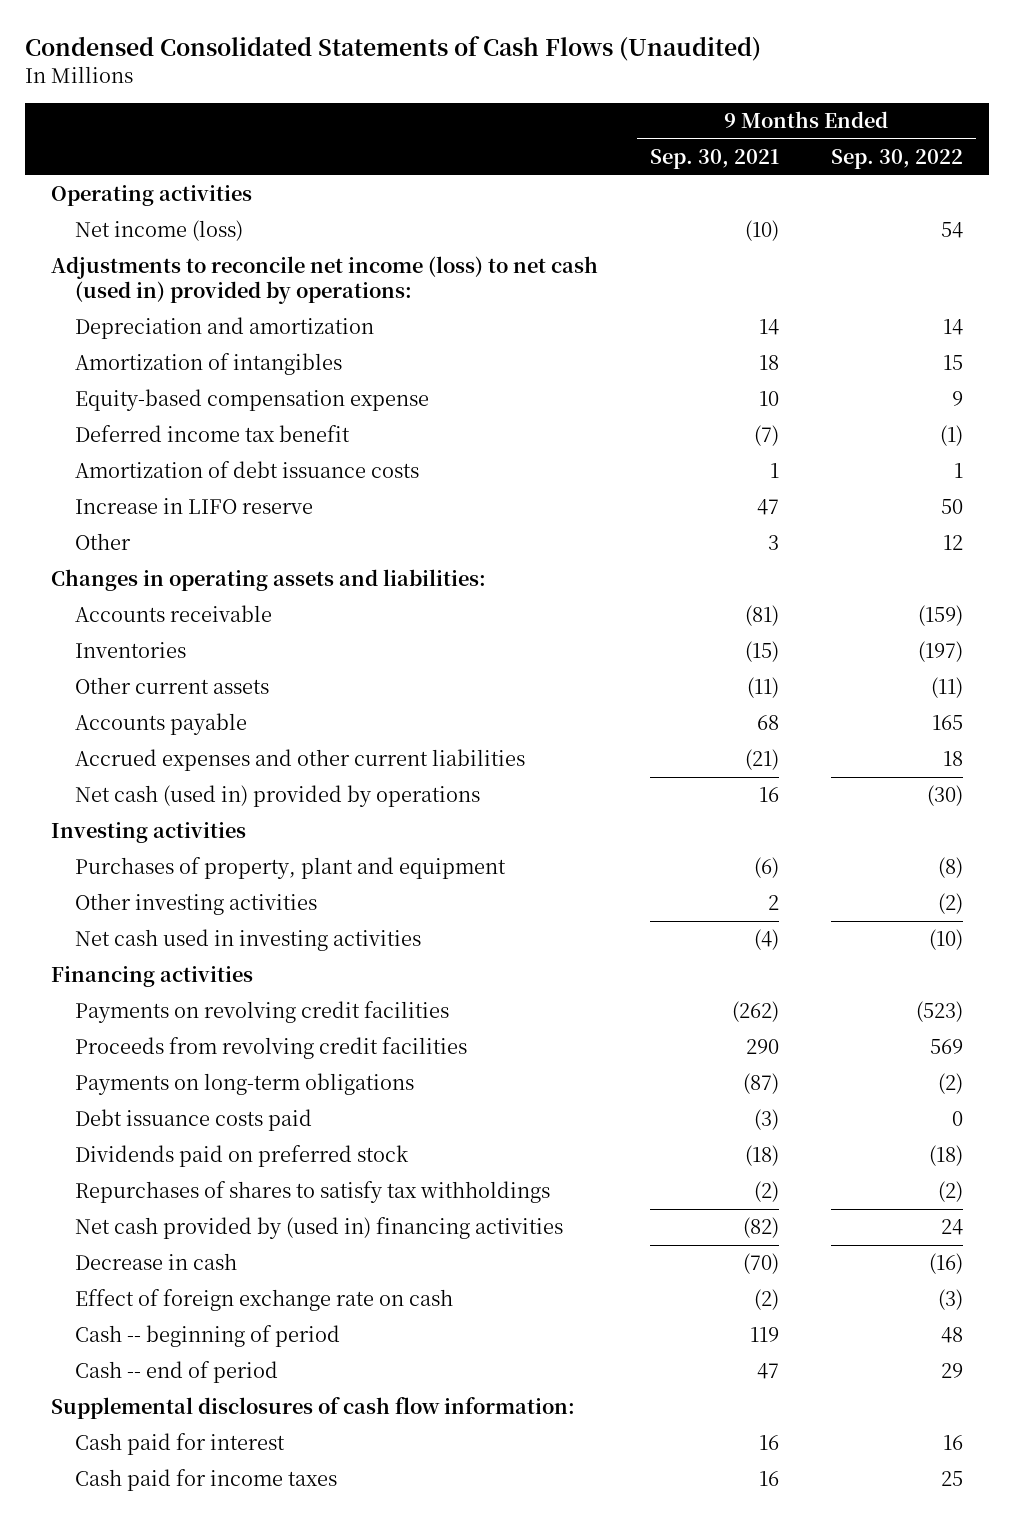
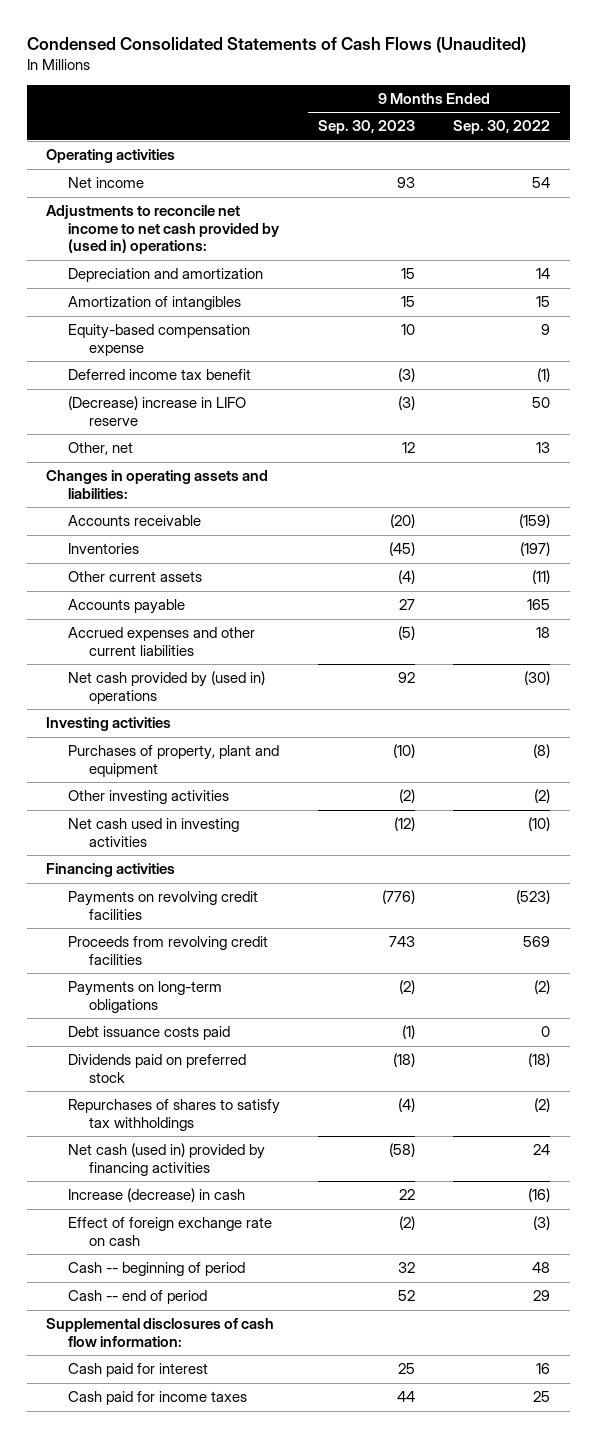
[649,148,779,169] Sep. 30, 2021 -> none
none -> [318,120,416,135] Sep. 30, 2023
[75,220,244,242] Net income (loss) -> [67,177,144,189] Net income
[51,256,599,304] Adjustments to reconcile net income (loss) to net cash (used in) provided by operations: -> [45,205,279,255] Adjustments to reconcile net income to net cash provided by (used in) operations:
[75,461,420,479] Amortization of debt issuance costs -> none
[75,498,314,515] Increase in LIFO reserve -> [67,396,246,426] (Decrease) increase in LIFO reserve
[75,533,132,551] Other -> [67,442,133,456] Other, net
[942,535,963,551] 12 -> [536,442,551,454] 13
[75,785,481,808] Net cash (used in) provided by operations -> [67,671,265,704] Net cash provided by (used in) operations
[75,1217,564,1240] Net cash provided by (used in) financing activities -> [67,1143,265,1176] Net cash (used in) provided by financing activities
[75,1253,238,1271] Decrease in cash -> [67,1188,245,1203] Increase (decrease) in cash

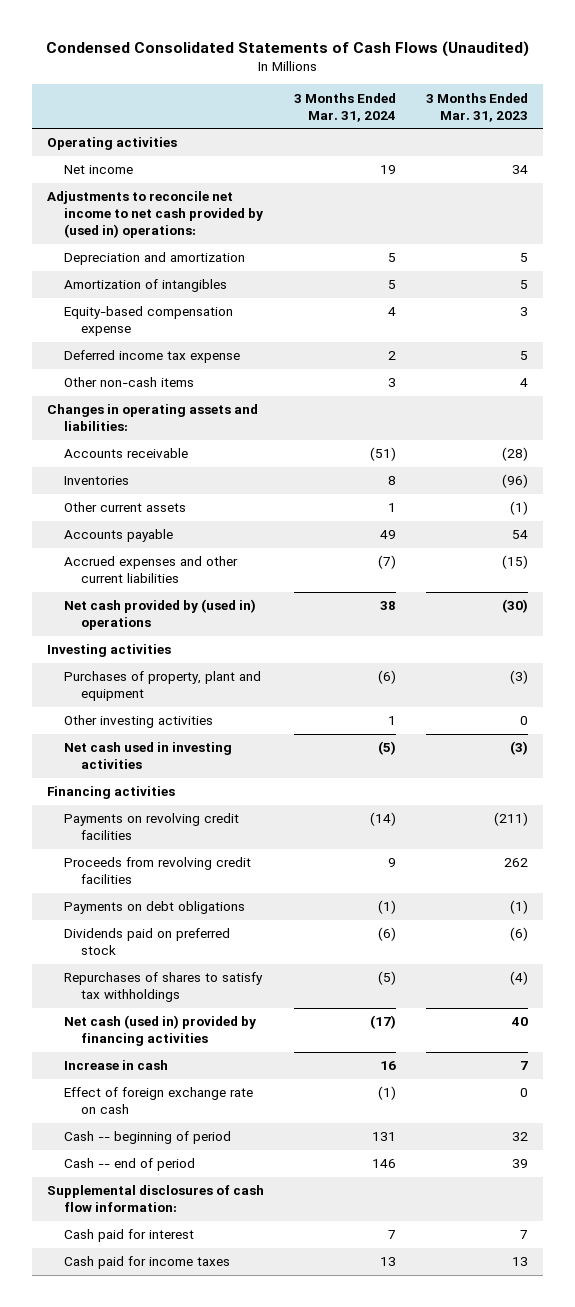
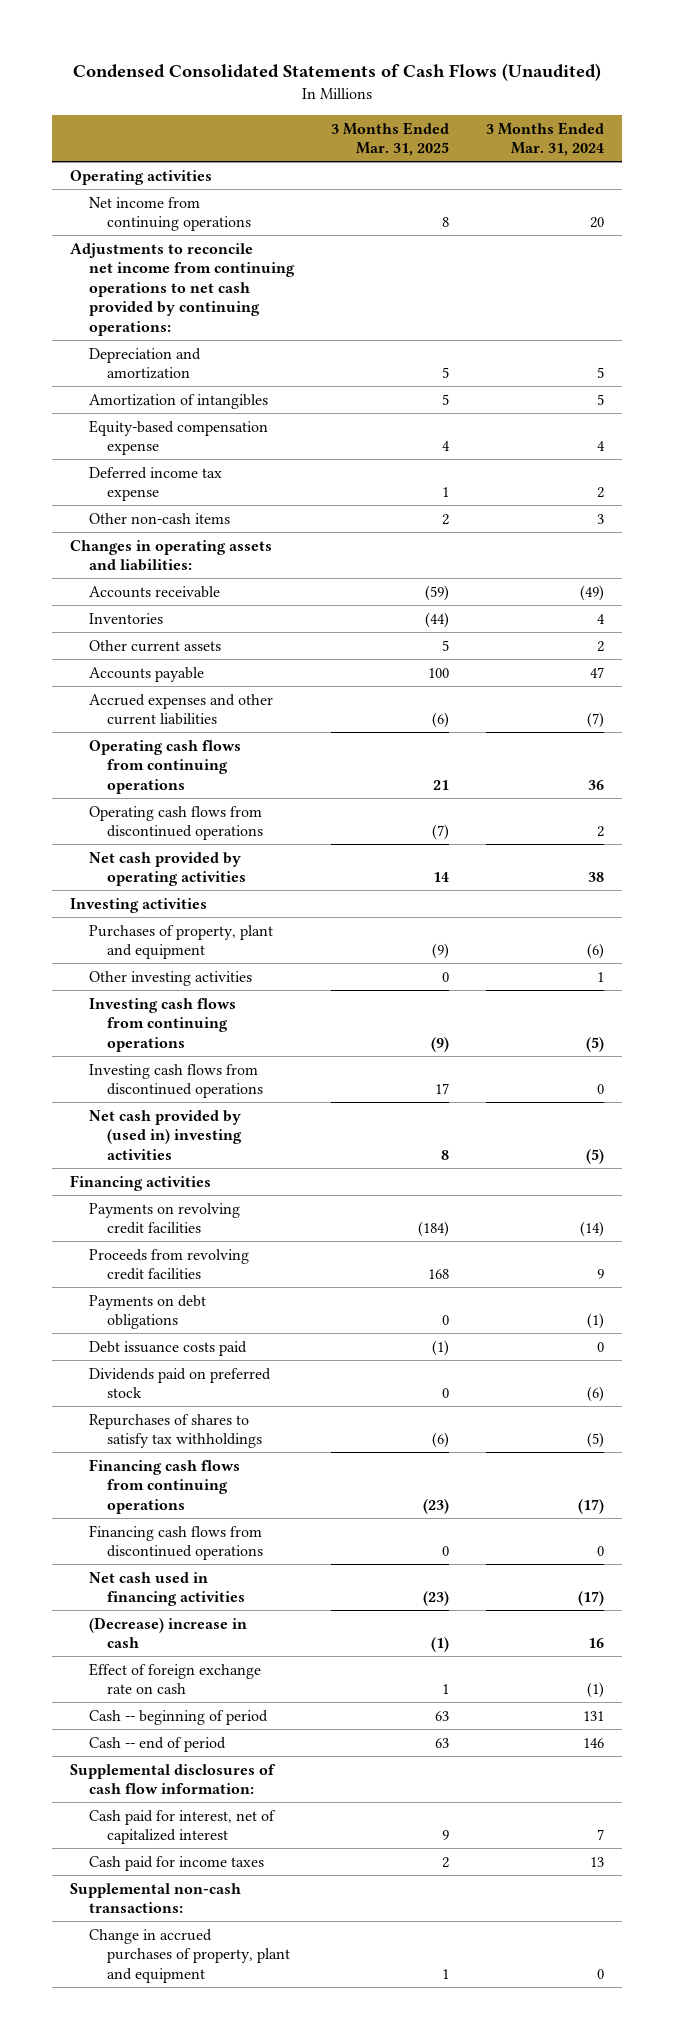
[425,92,528,122] 3 Months Ended Mar. 31, 2023 -> none
none -> [330,121,449,157] 3 Months Ended Mar. 31, 2025
[64,165,134,175] Net income -> none
none -> [88,196,252,232] Net income from continuing operations
[47,191,264,238] Adjustments to reconcile net income to net cash provided by (used in) operations: -> [70,242,295,336] Adjustments to reconcile net income from continuing operations to net cash provided by continuing operations:
[370,447,397,462] (51) -> [579,584,604,601] (49)
[388,476,397,486] 8 -> [596,613,605,624] 4
[388,503,397,513] 1 -> [596,640,604,652] 2
[380,530,397,540] 49 -> [589,666,604,678] 47
none -> [88,739,241,794] Operating cash flows from continuing operations
none -> [88,805,264,841] Operating cash flows from discontinued operations
[64,599,257,631] Net cash provided by (used in) operations -> [88,851,247,887] Net cash provided by operating activities
none -> [88,997,236,1052] Investing cash flows from continuing operations
none -> [88,1063,264,1099] Investing cash flows from discontinued operations
[64,742,233,770] Net cash used in investing activities -> [88,1109,243,1160] Net cash provided by (used in) investing activities
none -> [88,1340,247,1356] Debt issuance costs paid
none -> [88,1458,240,1514] Financing cash flows from continuing operations
none -> [88,1524,264,1561] Financing cash flows from discontinued operations
[64,1015,257,1047] Net cash (used in) provided by financing activities -> [88,1571,246,1607] Net cash used in financing activities
[64,1060,169,1071] Increase in cash -> [88,1616,247,1649] (Decrease) increase in cash
[64,1229,195,1243] Cash paid for interest -> [88,1809,276,1845] Cash paid for interest, net of capitalized interest
none -> [70,1882,242,1914] Supplemental non-cash transactions:
none -> [88,1928,291,1983] Change in accrued purchases of property, plant and equipment

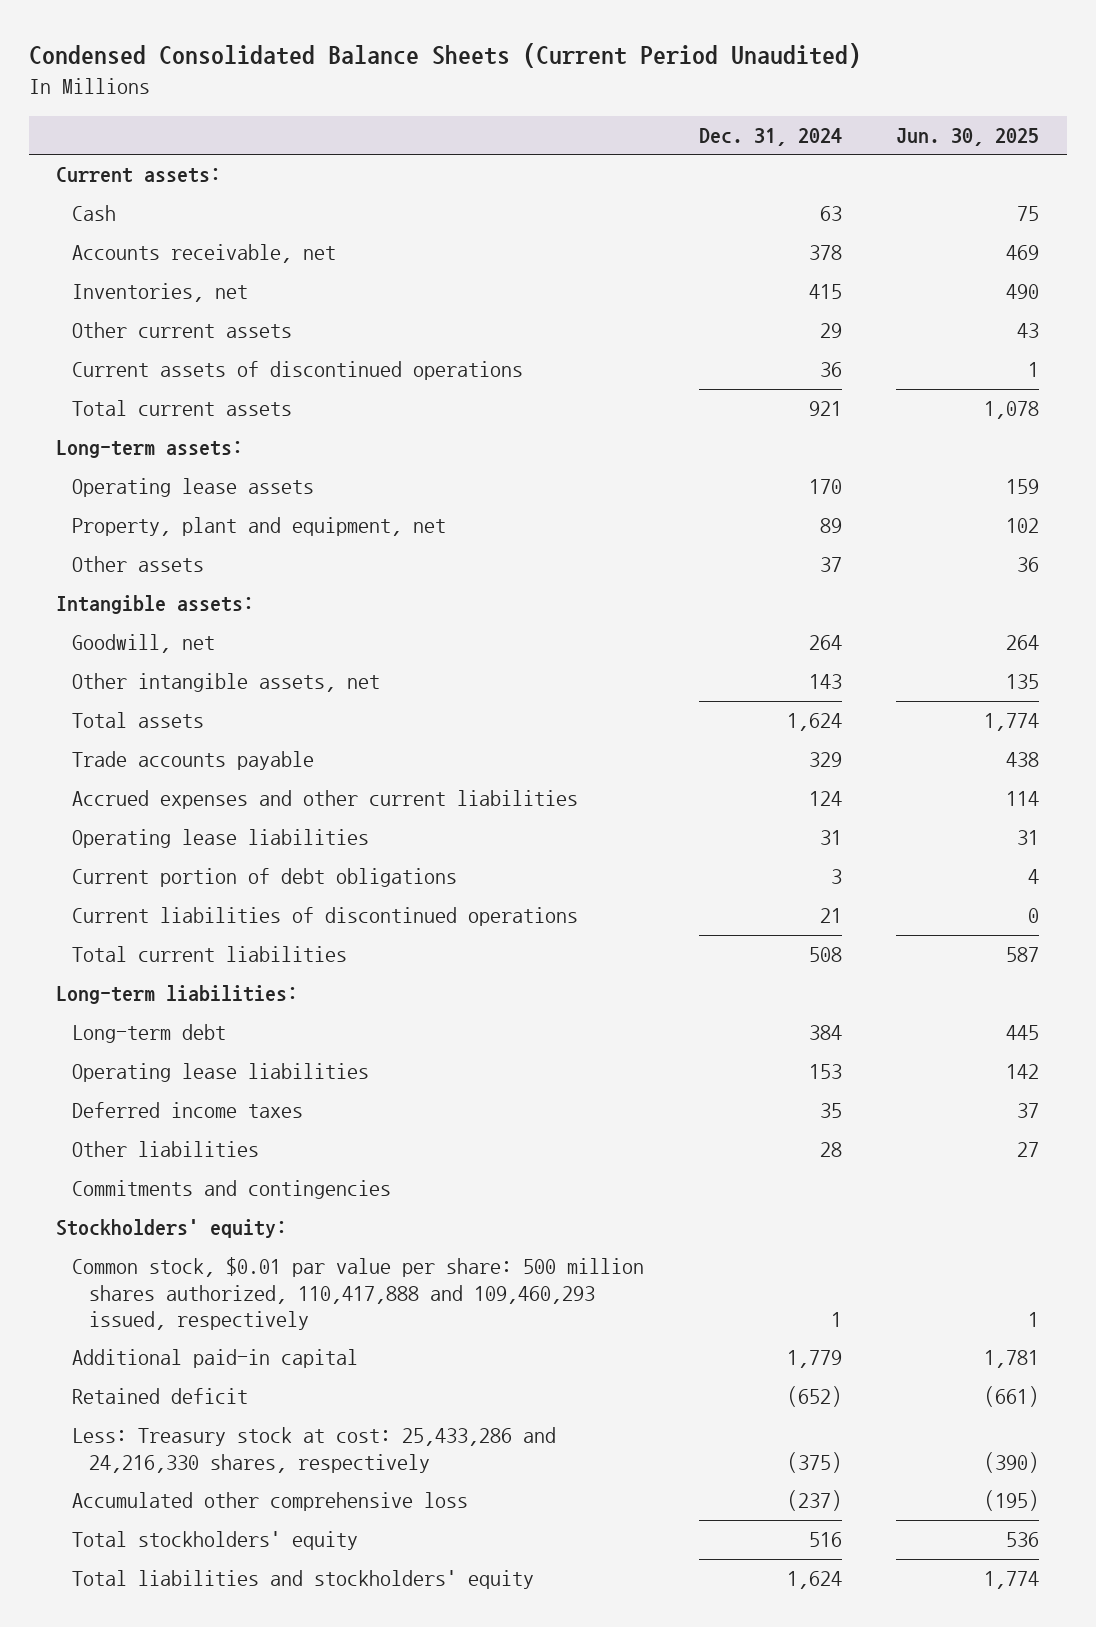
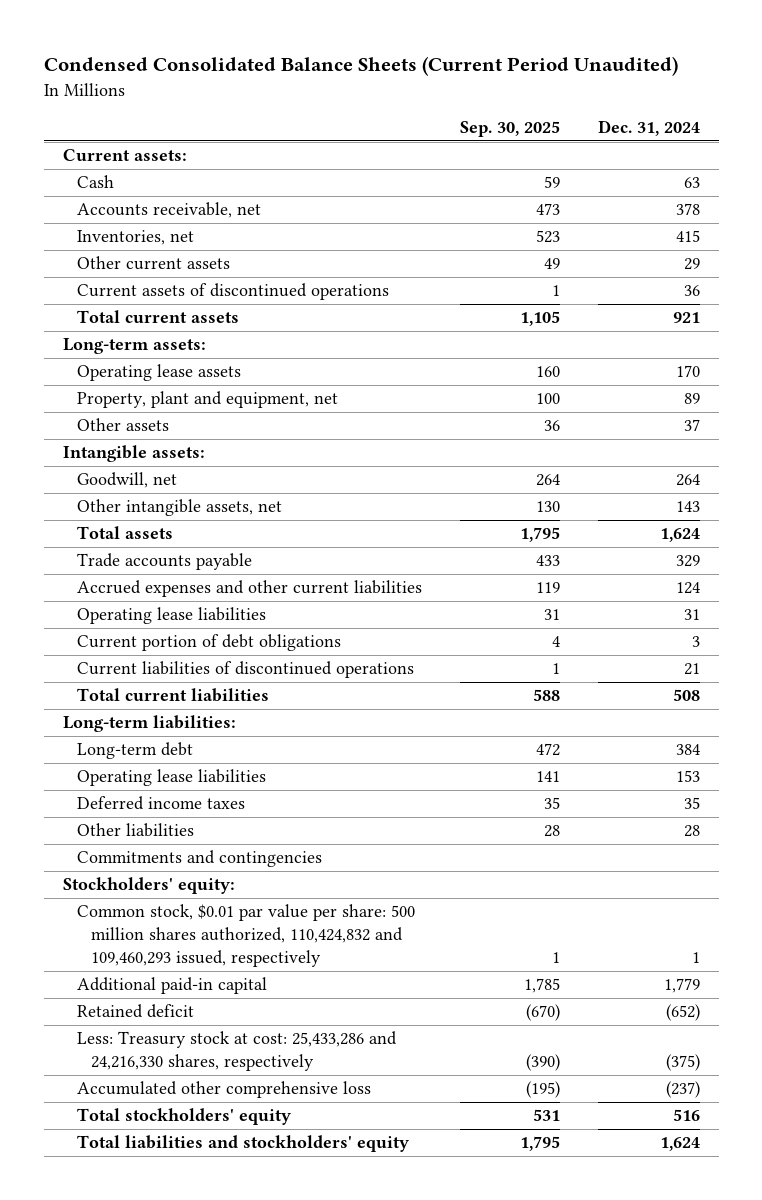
[896,127,1040,146] Jun. 30, 2025 -> none
none -> [459,120,560,137] Sep. 30, 2025
[72,1257,645,1330] Common stock, $0.01 par value per share: 500 million shares authorized, 110,417,888 and 109,460,293 issued, respectively -> [76,904,415,967] Common stock, $0.01 par value per share: 500 million shares authorized, 110,424,832 and 109,460,293 issued, respectively

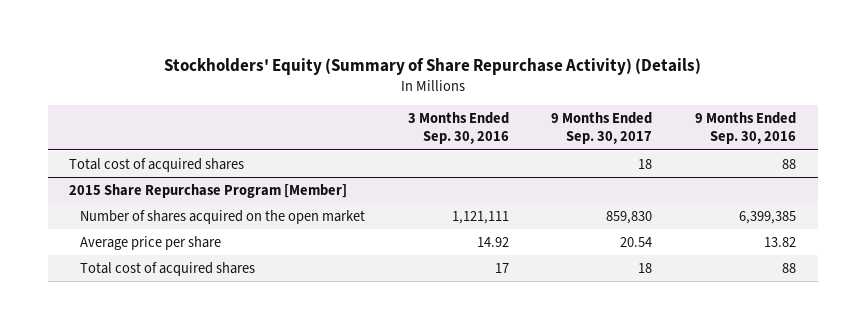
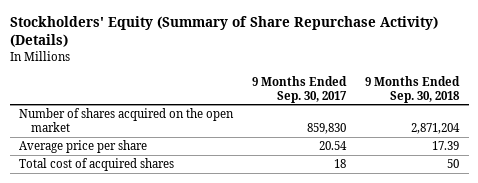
[407,112,509,145] 3 Months Ended Sep. 30, 2016 -> none
[695,112,797,145] 9 Months Ended Sep. 30, 2016 -> none
none -> [365,75,461,103] 9 Months Ended Sep. 30, 2018
[69,158,245,173] Total cost of acquired shares -> none
[69,184,348,199] 2015 Share Repurchase Program [Member] -> none

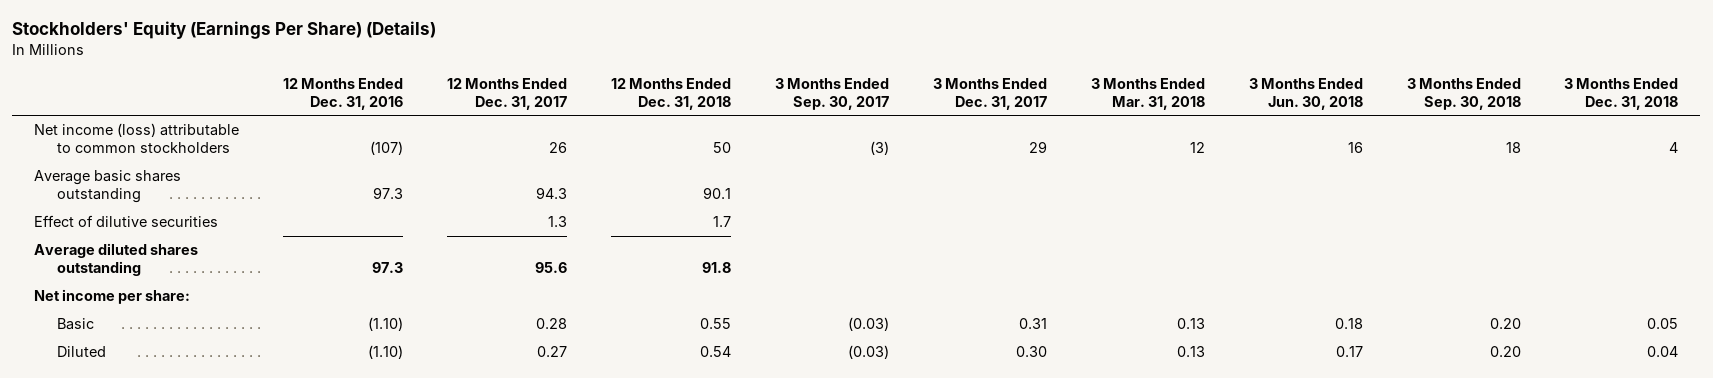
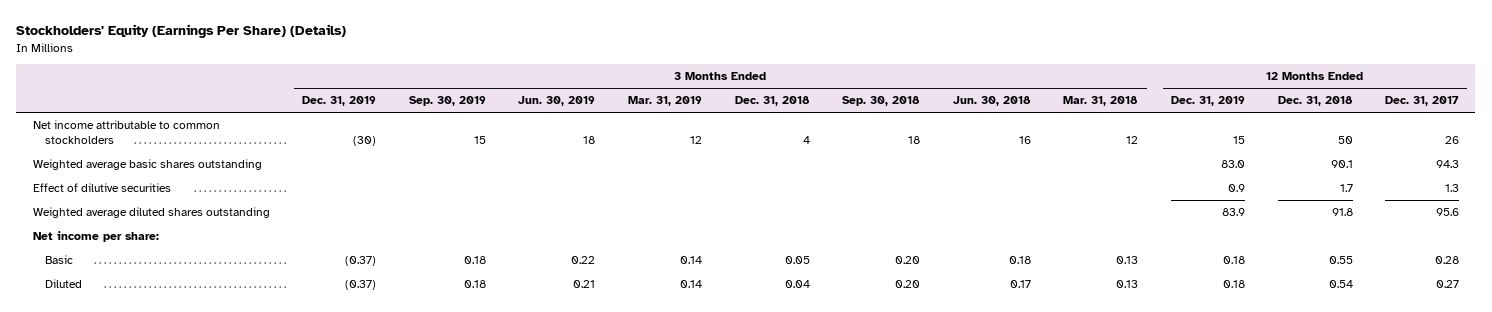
[283,78,404,110] 12 Months Ended Dec. 31, 2016 -> none
[774,78,889,110] 3 Months Ended Sep. 30, 2017 -> none
[932,78,1047,110] 3 Months Ended Dec. 31, 2017 -> none
none -> [302,96,377,107] Dec. 31, 2019
none -> [408,96,486,107] Sep. 30, 2019
none -> [518,96,596,107] Jun. 30, 2019
none -> [628,96,703,107] Mar. 31, 2019
none -> [1170,96,1245,107] Dec. 31, 2019
[34,123,240,153] Net income (loss) attributable to common stockholders -> [32,120,220,145] Net income attributable to common stockholders
[34,170,182,203] Average basic shares outstanding -> [32,159,262,171] Weighted average basic shares outstanding
[34,243,199,276] Average diluted shares outstanding -> [32,207,270,219] Weighted average diluted shares outstanding

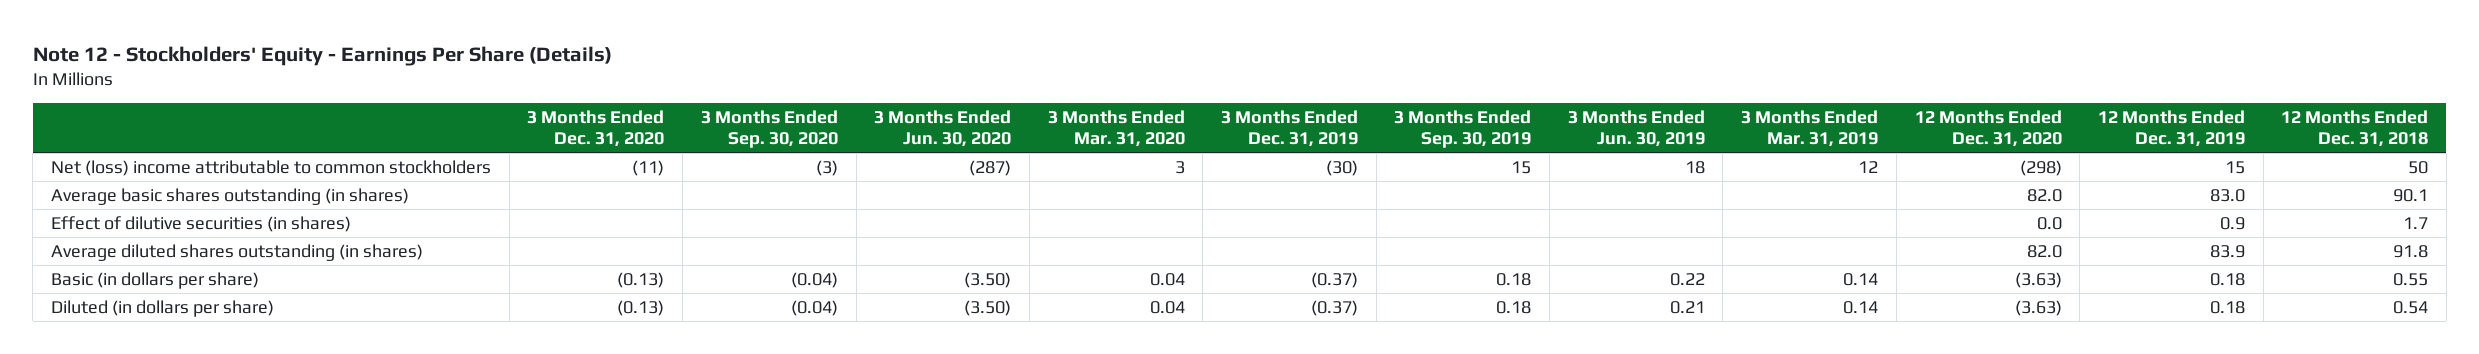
[16,24,347,39] Stockholders' Equity (Earnings Per Share) (Details) -> [32,45,612,66] Note 12 - Stockholders' Equity - Earnings Per Share (Details)
[734,96,810,107] Dec. 31, 2018 -> none
[842,96,921,107] Sep. 30, 2018 -> none
[952,96,1031,107] Jun. 30, 2018 -> none
[1063,96,1139,107] Mar. 31, 2018 -> none
[1385,96,1460,107] Dec. 31, 2017 -> none
none -> [527,109,665,148] 3 Months Ended Dec. 31, 2020
none -> [700,109,838,149] 3 Months Ended Sep. 30, 2020
none -> [874,109,1012,148] 3 Months Ended Jun. 30, 2020
none -> [1047,109,1185,148] 3 Months Ended Mar. 31, 2020
none -> [1914,109,2062,148] 12 Months Ended Dec. 31, 2020
[32,231,159,243] Net income per share: -> none
[32,120,220,145] Net income attributable to common stockholders -> [51,159,492,176] Net (loss) income attributable to common stockholders
[32,159,262,171] Weighted average basic shares outstanding -> [51,187,410,205] Average basic shares outstanding (in shares)
[32,183,171,193] Effect of dilutive securities -> [51,215,352,232] Effect of dilutive securities (in shares)
[32,207,270,219] Weighted average diluted shares outstanding -> [51,243,424,261] Average diluted shares outstanding (in shares)
[44,255,73,265] Basic -> [51,271,260,289] Basic (in dollars per share)
[44,279,82,289] Diluted -> [51,299,275,317] Diluted (in dollars per share)

